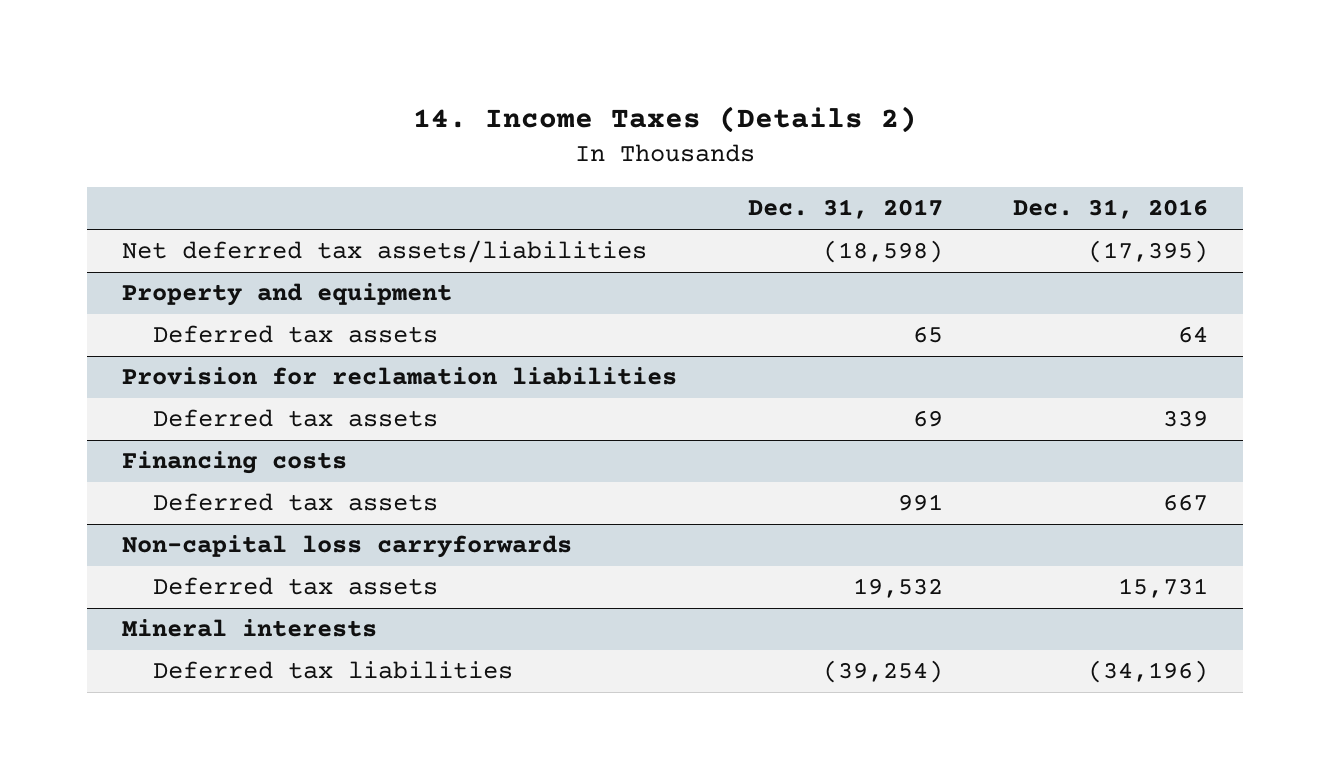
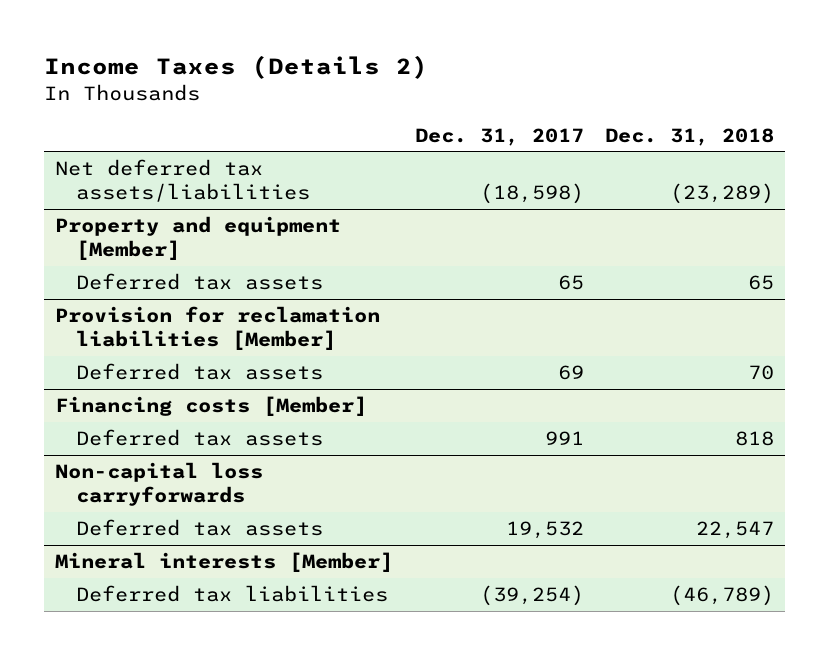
[413,105,918,133] 14. Income Taxes (Details 2) -> [44,54,429,79] Income Taxes (Details 2)
[1013,199,1209,220] Dec. 31, 2016 -> none
none -> [605,127,775,146] Dec. 31, 2018
[122,283,453,307] Property and equipment -> [55,216,342,260] Property and equipment [Member]
[122,367,678,386] Provision for reclamation liabilities -> [55,306,381,350] Provision for reclamation liabilities [Member]
[122,451,348,475] Financing costs -> [55,396,368,417] Financing costs [Member]
[122,619,378,638] Mineral interests -> [55,552,394,573] Mineral interests [Member]

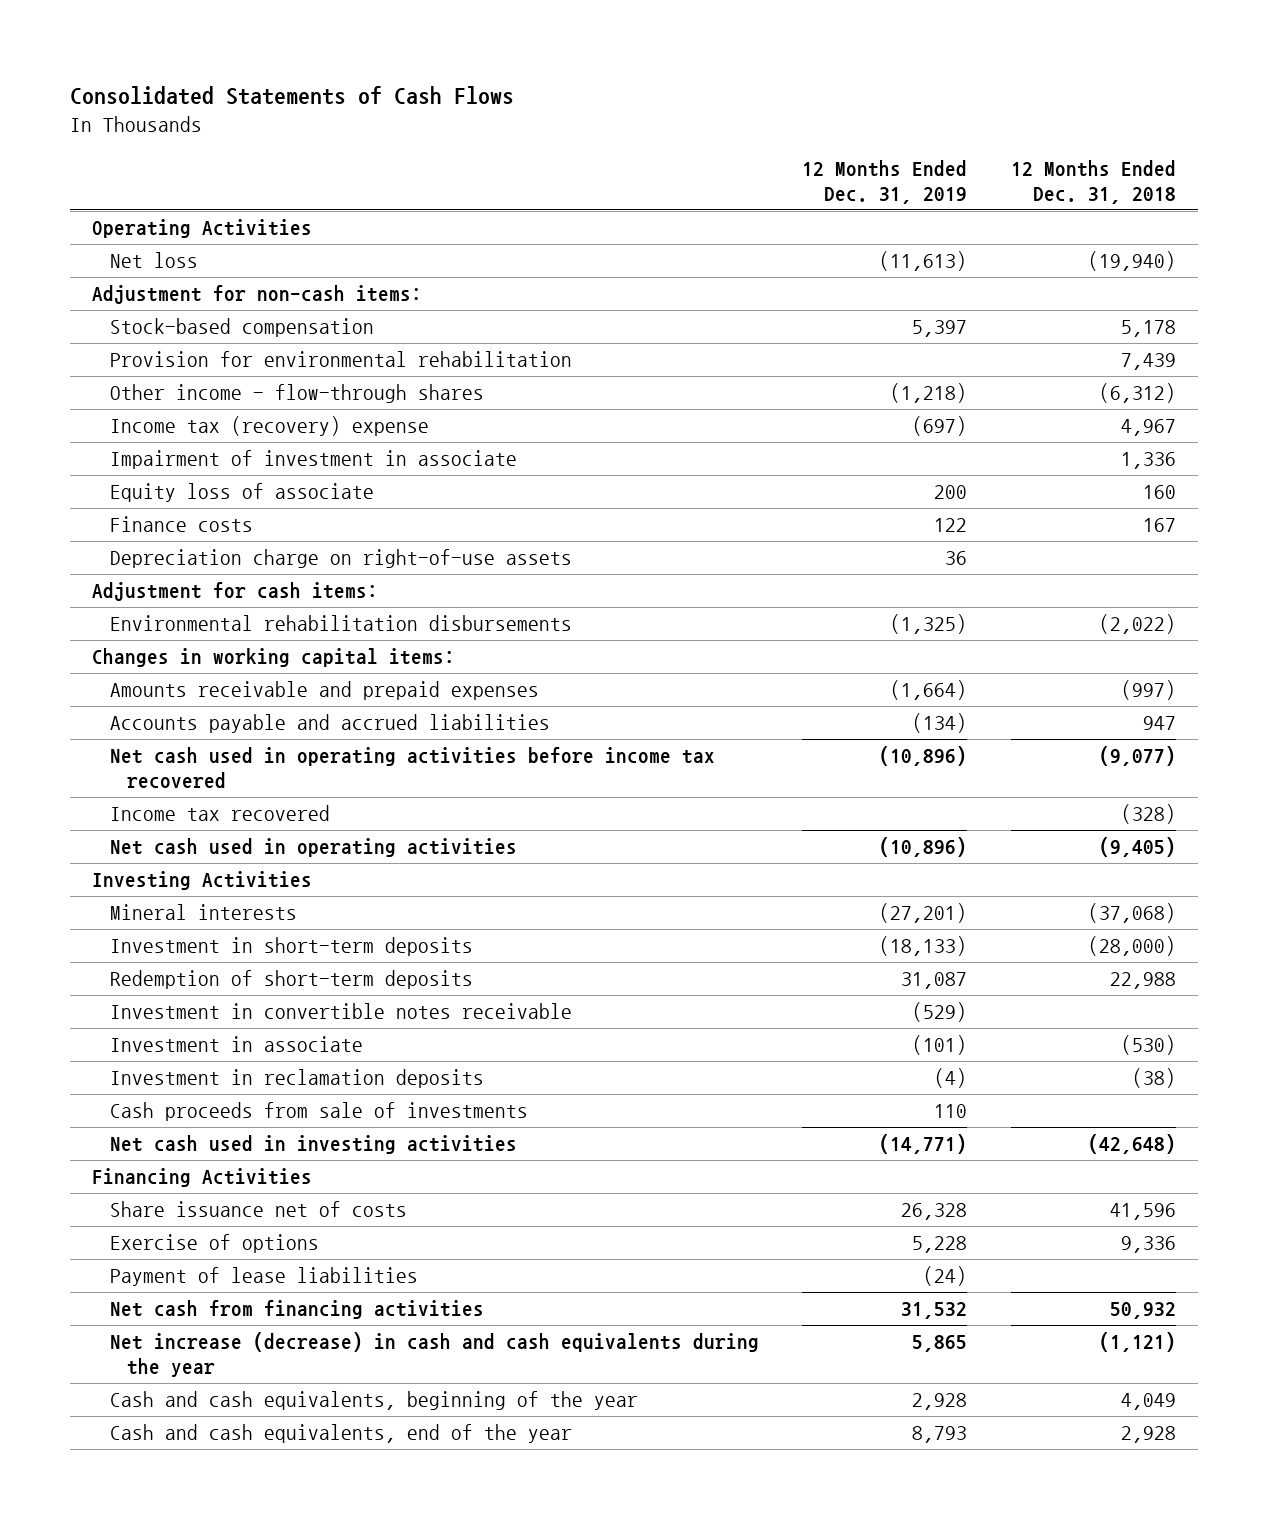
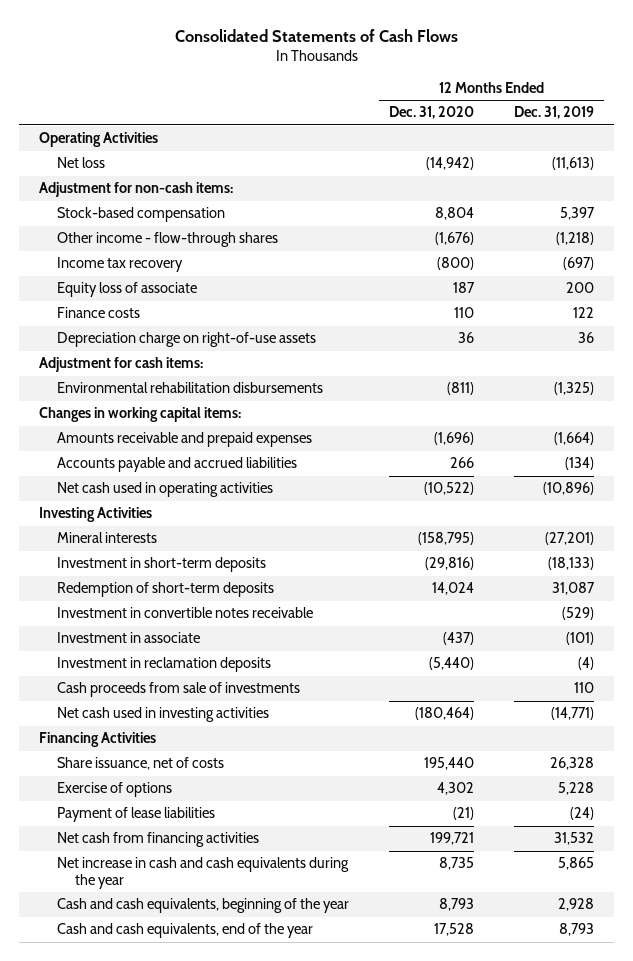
[1011,159,1177,204] 12 Months Ended Dec. 31, 2018 -> none
none -> [389,106,475,120] Dec. 31, 2020
[109,351,572,368] Provision for environmental rehabilitation -> none
[109,450,517,470] Impairment of investment in associate -> none
[109,416,429,437] Income tax (recovery) expense -> [57,257,184,273] Income tax recovery
[109,747,715,790] Net cash used in operating activities before income tax recovered -> none
[109,805,330,822] Income tax recovered -> none
[109,1201,407,1218] Share issuance net of costs -> [57,757,225,771] Share issuance, net of costs
[109,1332,759,1378] Net increase (decrease) in cash and cash equivalents during the year -> [57,857,350,890] Net increase in cash and cash equivalents during the year

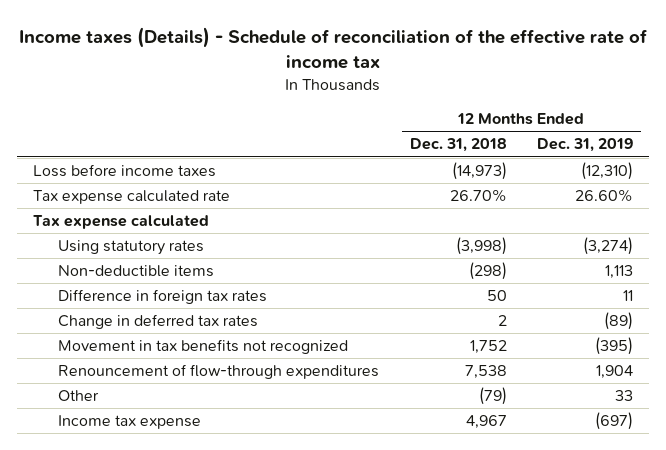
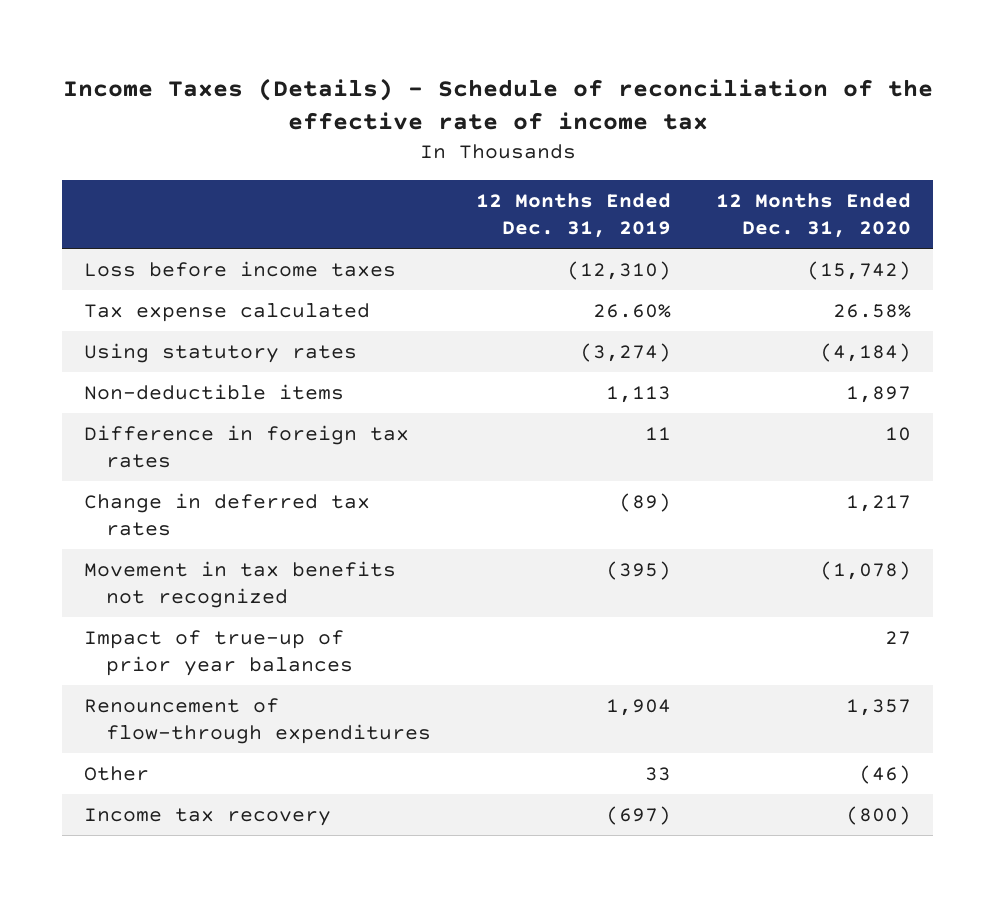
[19,26,649,69] Income taxes (Details) - Schedule of reconciliation of the effective rate of income tax -> [62,77,933,131] Income Taxes (Details) - Schedule of reconciliation of the effective rate of income tax
[409,138,507,153] Dec. 31, 2018 -> none
none -> [715,192,911,239] 12 Months Ended Dec. 31, 2020
[32,215,209,230] Tax expense calculated -> none
[32,190,230,205] Tax expense calculated rate -> [84,302,371,322] Tax expense calculated
none -> [84,629,354,677] Impact of true-up of prior year balances
[57,415,201,430] Income tax expense -> [84,807,332,826] Income tax recovery

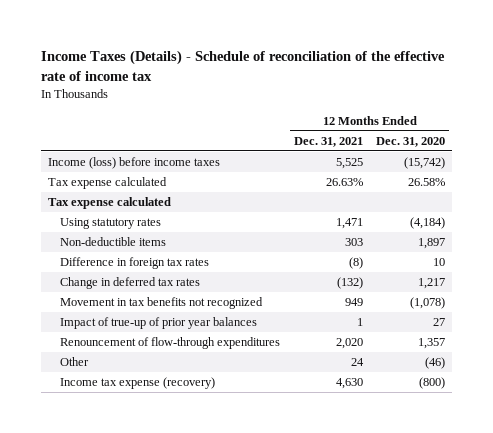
[476,192,672,239] 12 Months Ended Dec. 31, 2019 -> none
none -> [293,136,363,147] Dec. 31, 2021
[84,260,397,277] Loss before income taxes -> [48,157,221,170] Income (loss) before income taxes
none -> [48,197,172,210] Tax expense calculated
[84,807,332,826] Income tax recovery -> [60,377,216,390] Income tax expense (recovery)

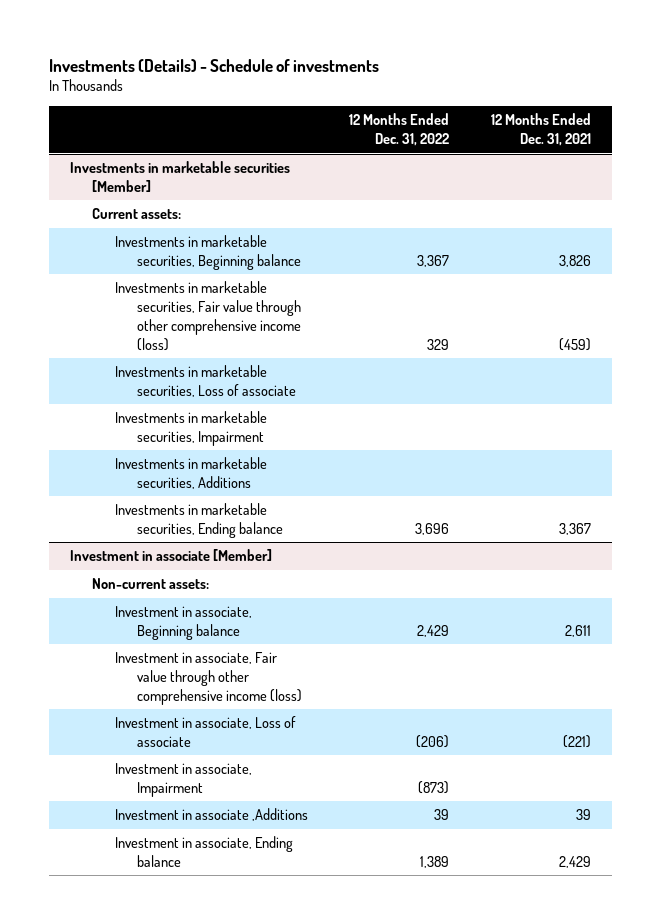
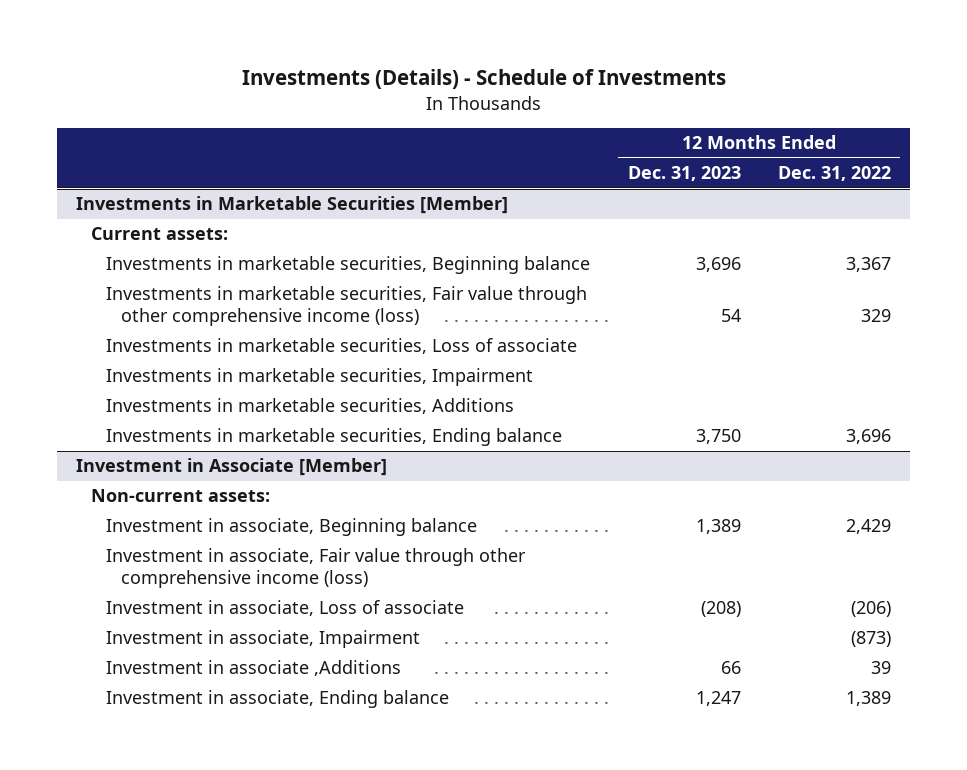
[48,58,379,72] Investments (Details) - Schedule of investments -> [241,69,726,90] Investments (Details) - Schedule of Investments
[491,113,592,147] 12 Months Ended Dec. 31, 2021 -> none
none -> [627,166,741,182] Dec. 31, 2023
[69,161,290,193] Investments in marketable securities [Member] -> [76,196,509,215] Investments in Marketable Securities [Member]
[69,549,272,562] Investment in associate [Member] -> [76,458,388,477] Investment in Associate [Member]

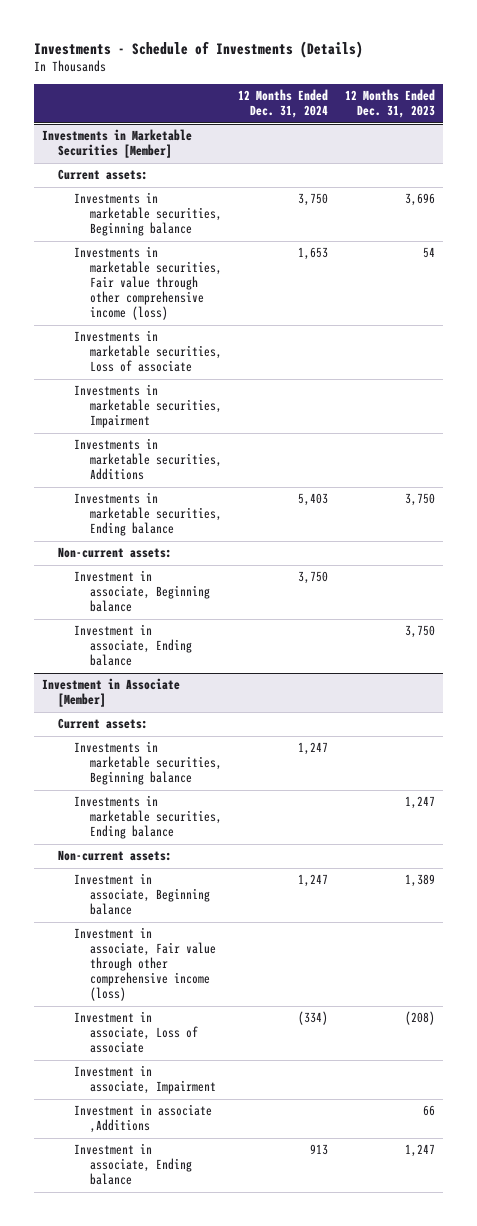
[241,69,726,90] Investments (Details) - Schedule of Investments -> [33,40,363,58] Investments - Schedule of Investments (Details)
[777,166,891,182] Dec. 31, 2022 -> none
none -> [238,89,329,119] 12 Months Ended Dec. 31, 2024
none -> [57,547,172,559] Non-current assets:
none -> [73,570,210,613] Investment in associate, Beginning balance
none -> [73,624,192,667] Investment in associate, Ending balance
none -> [57,718,148,730] Current assets:
none -> [73,741,222,786] Investments in marketable securities, Beginning balance
none -> [73,795,222,840] Investments in marketable securities, Ending balance

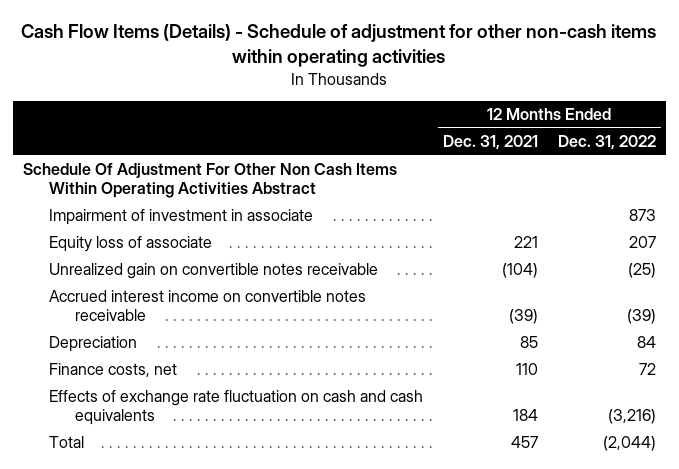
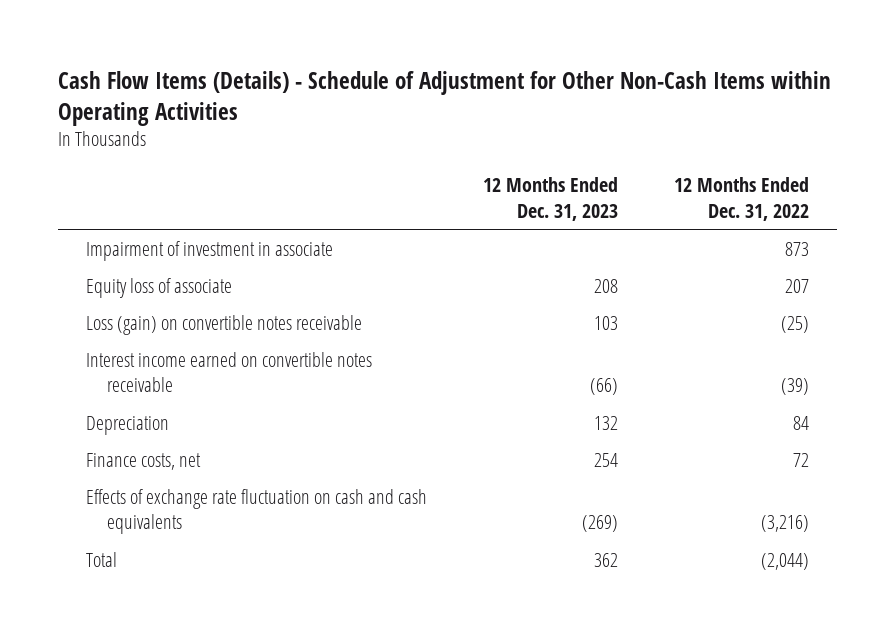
[21,24,657,68] Cash Flow Items (Details) - Schedule of adjustment for other non-cash items within operating activities -> [57,70,831,126] Cash Flow Items (Details) - Schedule of Adjustment for Other Non-Cash Items within Operating Activities
[442,135,538,151] Dec. 31, 2021 -> none
none -> [482,176,618,221] 12 Months Ended Dec. 31, 2023
[23,163,398,199] Schedule Of Adjustment For Other Non Cash Items Within Operating Activities Abstract -> none
[48,263,378,280] Unrealized gain on convertible notes receivable -> [85,314,362,335] Loss (gain) on convertible notes receivable
[48,290,366,322] Accrued interest income on convertible notes receivable -> [85,351,372,393] Interest income earned on convertible notes receivable

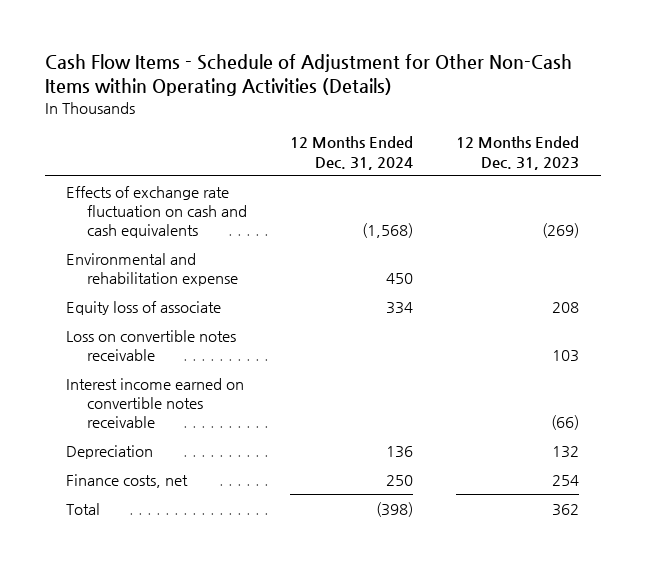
[57,70,831,126] Cash Flow Items (Details) - Schedule of Adjustment for Other Non-Cash Items within Operating Activities -> [44,54,572,97] Cash Flow Items - Schedule of Adjustment for Other Non-Cash Items within Operating Activities (Details)
[673,176,809,221] 12 Months Ended Dec. 31, 2022 -> none
none -> [290,136,414,170] 12 Months Ended Dec. 31, 2024
[85,240,333,261] Impairment of investment in associate -> none
[85,488,427,535] Effects of exchange rate fluctuation on cash and cash equivalents -> [66,185,247,239] Effects of exchange rate fluctuation on cash and cash equivalents
none -> [66,252,238,286] Environmental and rehabilitation expense
[85,314,362,335] Loss (gain) on convertible notes receivable -> [66,329,237,361] Loss on convertible notes receivable

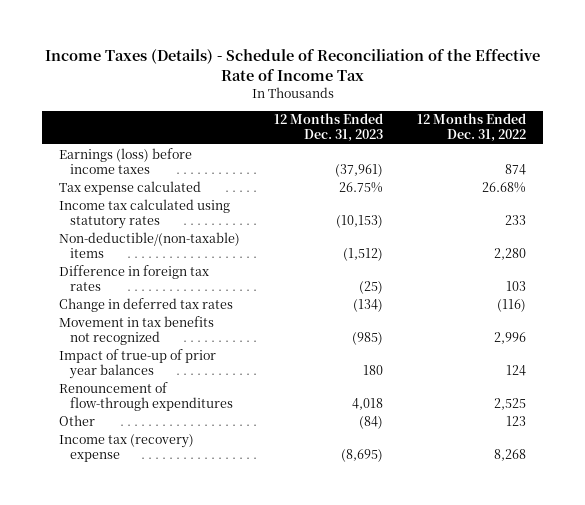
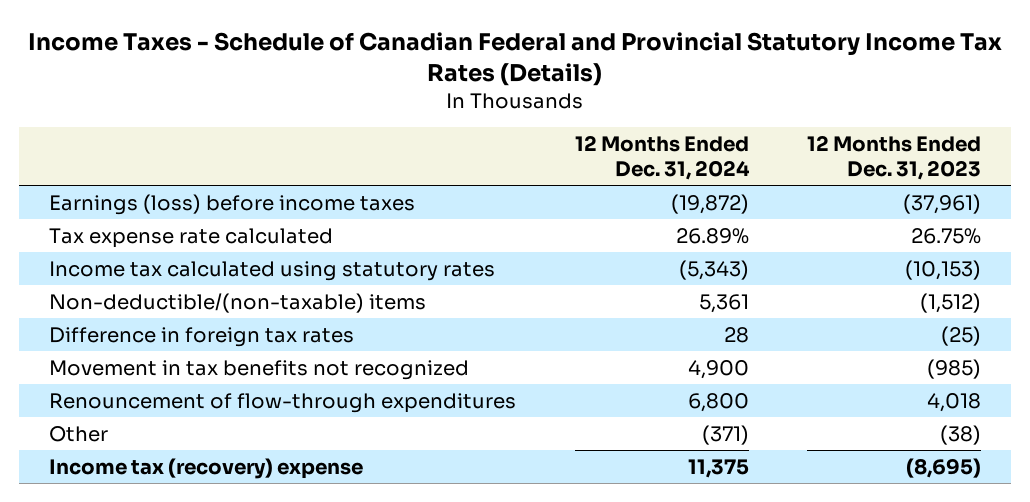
[44,49,540,81] Income Taxes (Details) - Schedule of Reconciliation of the Effective Rate of Income Tax -> [28,32,1003,86] Income Taxes - Schedule of Canadian Federal and Provincial Statutory Income Tax Rates (Details)
[417,113,527,143] 12 Months Ended Dec. 31, 2022 -> none
none -> [574,135,750,180] 12 Months Ended Dec. 31, 2024
[58,180,201,195] Tax expense calculated -> [48,227,333,248] Tax expense rate calculated
[58,297,233,312] Change in deferred tax rates -> none
[58,348,216,379] Impact of true-up of prior year balances -> none
[359,415,384,429] (84) -> [940,424,982,445] (38)

